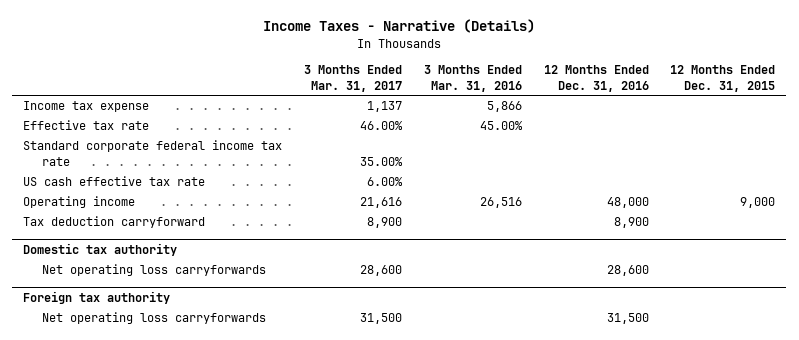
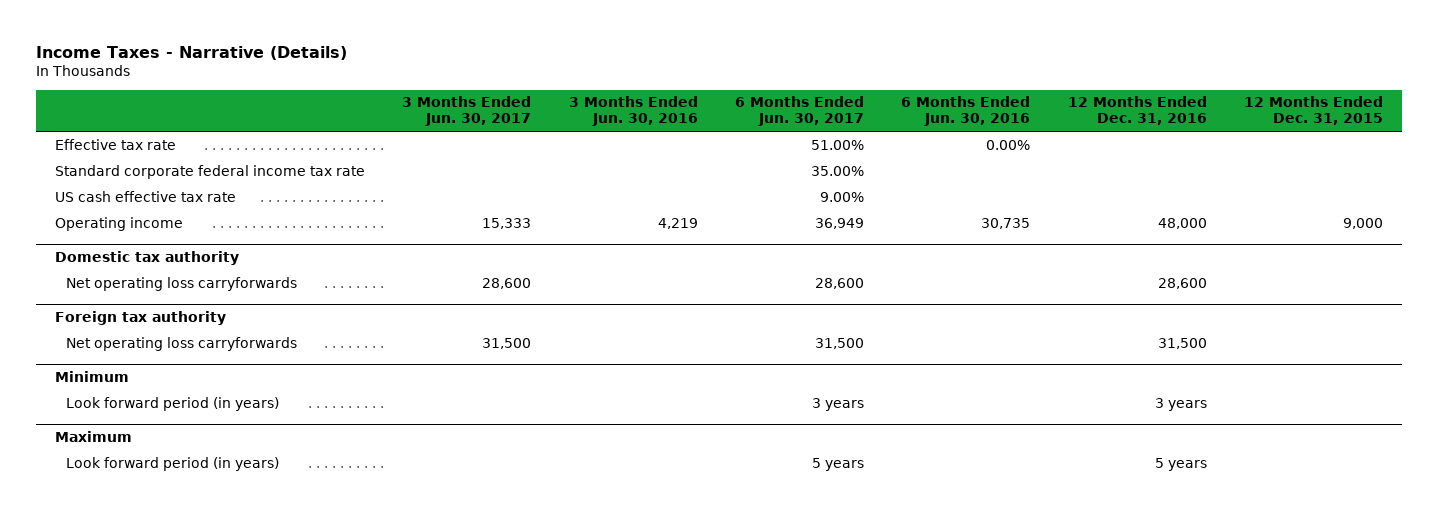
[304,65,403,92] 3 Months Ended Mar. 31, 2017 -> none
[423,65,522,92] 3 Months Ended Mar. 31, 2016 -> none
none -> [402,96,532,127] 3 Months Ended Jun. 30, 2017
none -> [568,96,698,127] 3 Months Ended Jun. 30, 2016
none -> [735,96,865,127] 6 Months Ended Jun. 30, 2017
none -> [901,96,1031,127] 6 Months Ended Jun. 30, 2016
[23,101,150,113] Income tax expense -> none
[23,216,206,229] Tax deduction carryforward -> none
none -> [55,370,130,382] Minimum
none -> [65,396,279,411] Look forward period (in years)
none -> [55,430,133,442] Maximum
none -> [65,456,279,471] Look forward period (in years)

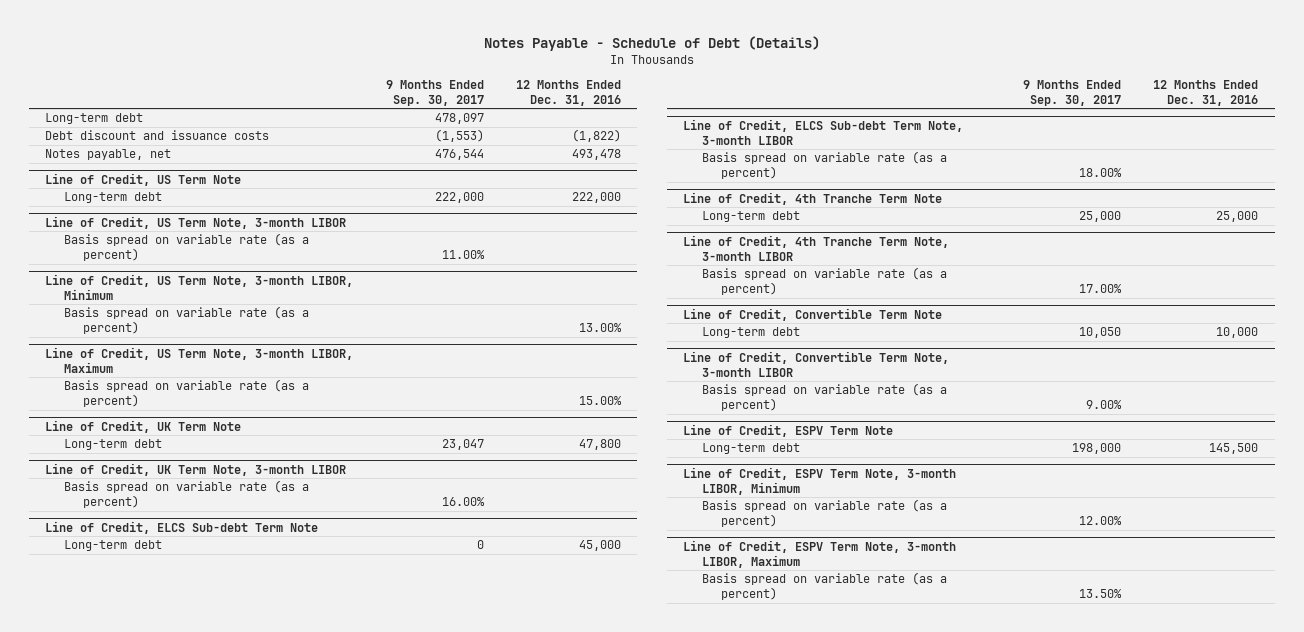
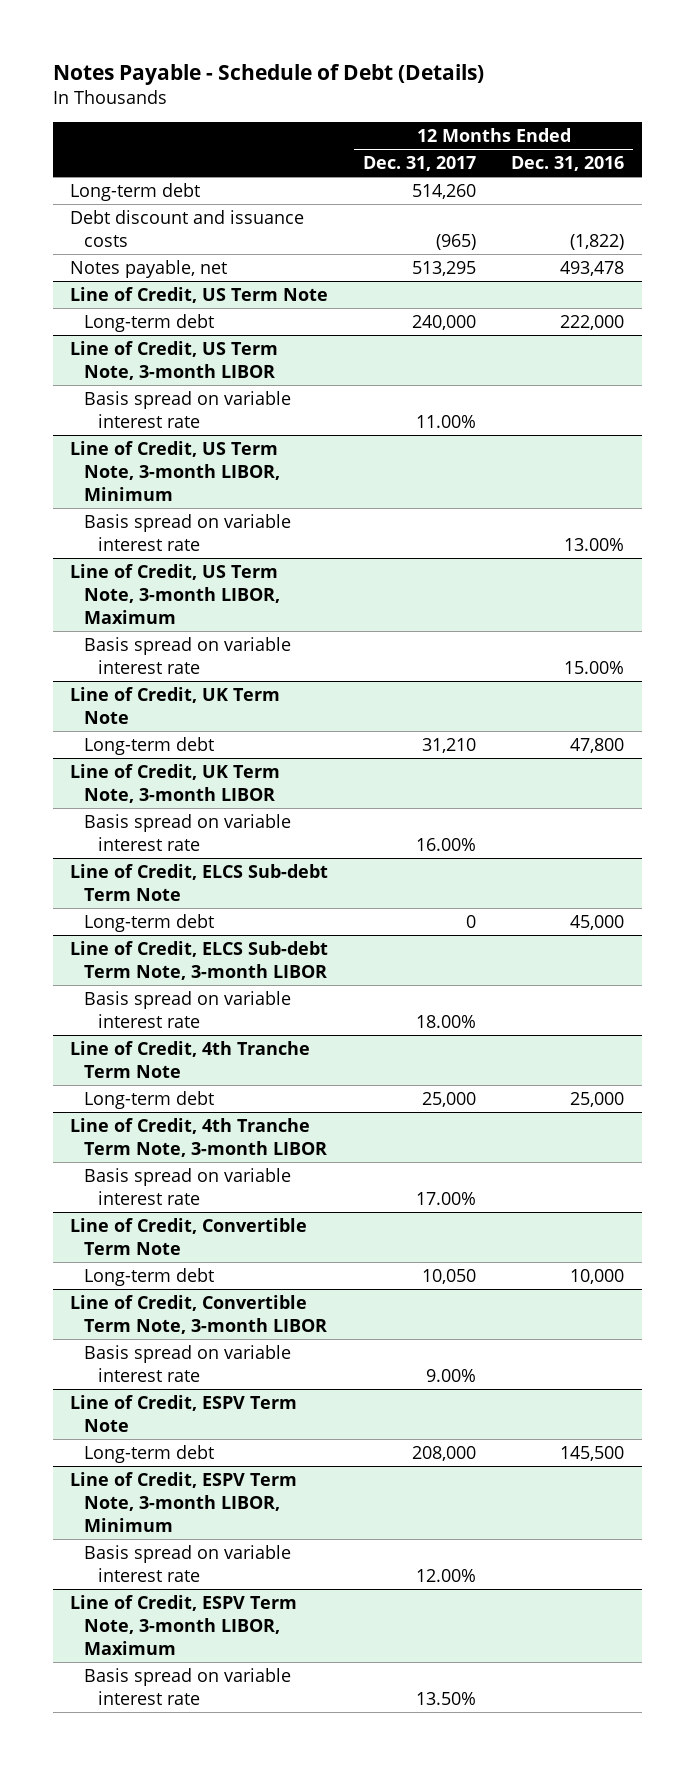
[385,79,484,106] 9 Months Ended Sep. 30, 2017 -> none
none -> [363,156,477,172] Dec. 31, 2017
[64,233,310,262] Basis spread on variable rate (as a percent) -> [83,390,291,428] Basis spread on variable interest rate
[64,306,310,335] Basis spread on variable rate (as a percent) -> [83,513,291,551] Basis spread on variable interest rate
[64,379,310,408] Basis spread on variable rate (as a percent) -> [83,636,291,674] Basis spread on variable interest rate
[64,480,310,509] Basis spread on variable rate (as a percent) -> [83,813,291,851] Basis spread on variable interest rate
[701,151,947,180] Basis spread on variable rate (as a percent) -> [83,990,291,1028] Basis spread on variable interest rate
[701,267,947,296] Basis spread on variable rate (as a percent) -> [83,1167,291,1205] Basis spread on variable interest rate
[701,383,947,412] Basis spread on variable rate (as a percent) -> [83,1344,291,1382] Basis spread on variable interest rate
[701,499,947,528] Basis spread on variable rate (as a percent) -> [83,1544,291,1582] Basis spread on variable interest rate
[701,572,947,601] Basis spread on variable rate (as a percent) -> [83,1667,291,1705] Basis spread on variable interest rate

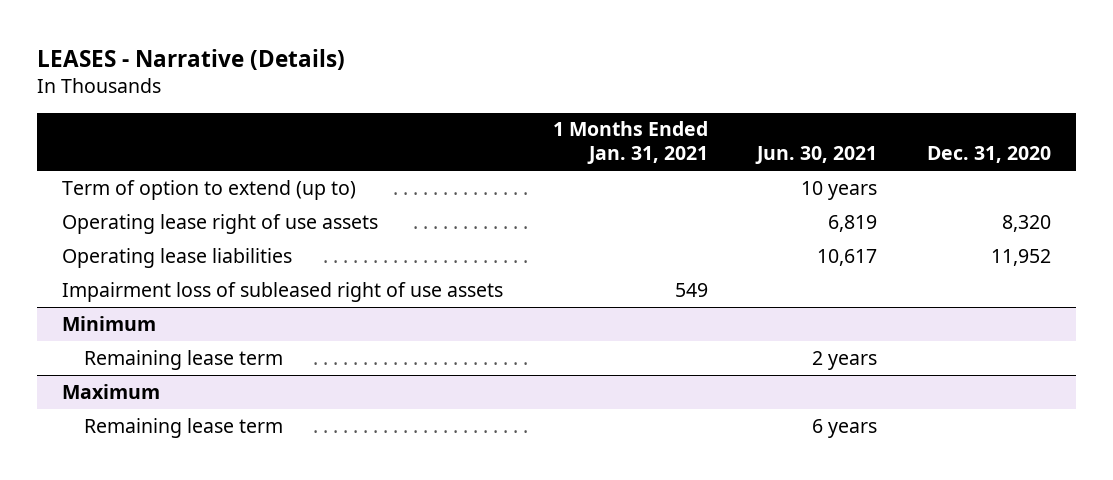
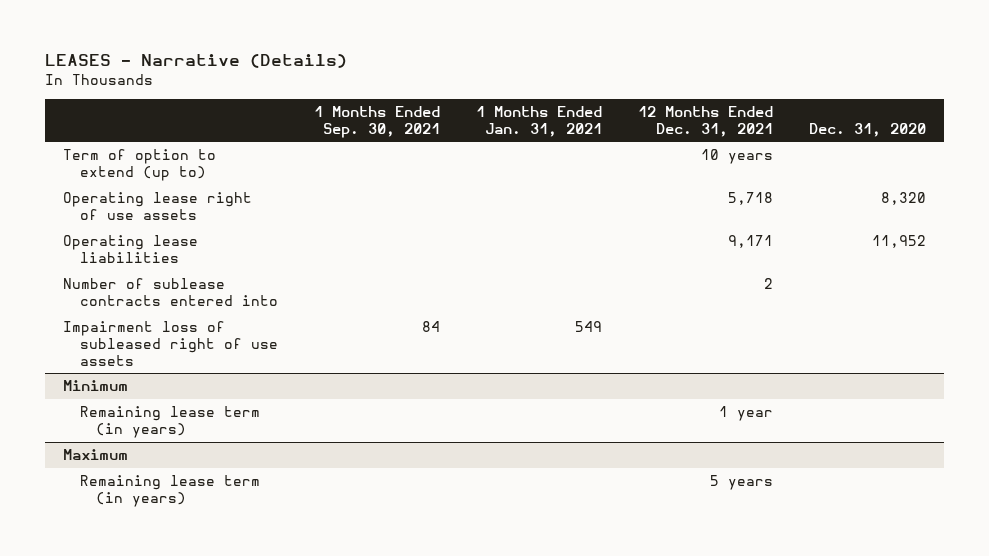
[755,146,878,165] Jun. 30, 2021 -> none
none -> [313,106,440,138] 1 Months Ended Sep. 30, 2021
none -> [637,106,773,137] 12 Months Ended Dec. 31, 2021
none -> [62,278,278,306] Number of sublease contracts entered into
[83,349,283,370] Remaining lease term -> [79,406,260,438] Remaining lease term (in years)
[83,417,283,438] Remaining lease term -> [79,475,260,507] Remaining lease term (in years)

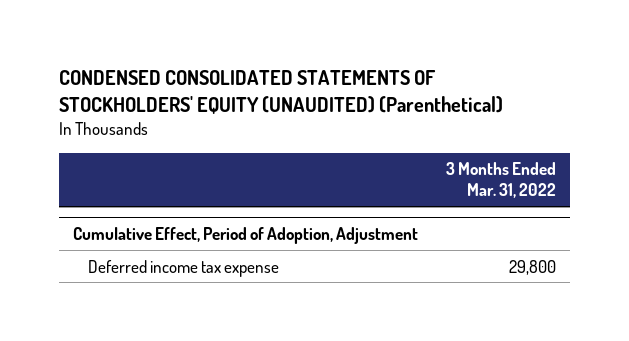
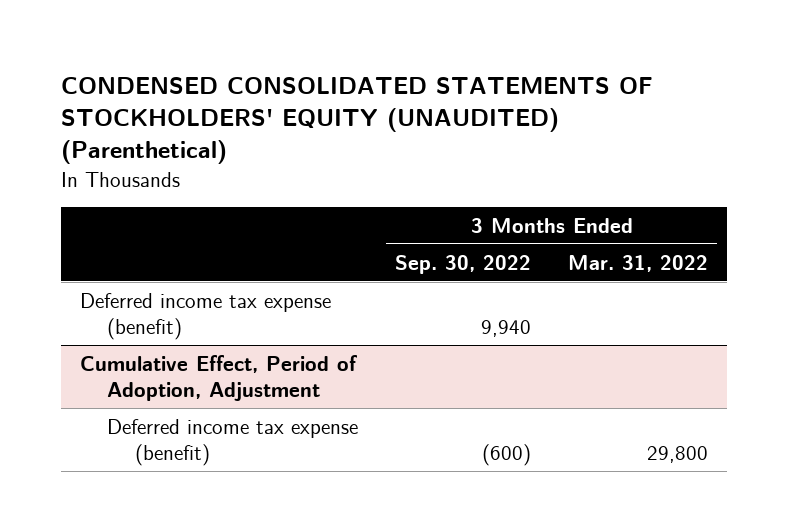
none -> [395,254,532,274] Sep. 30, 2022
none -> [79,292,331,340] Deferred income tax expense (benefit)
[87,259,279,277] Deferred income tax expense -> [107,418,359,466] Deferred income tax expense (benefit)

